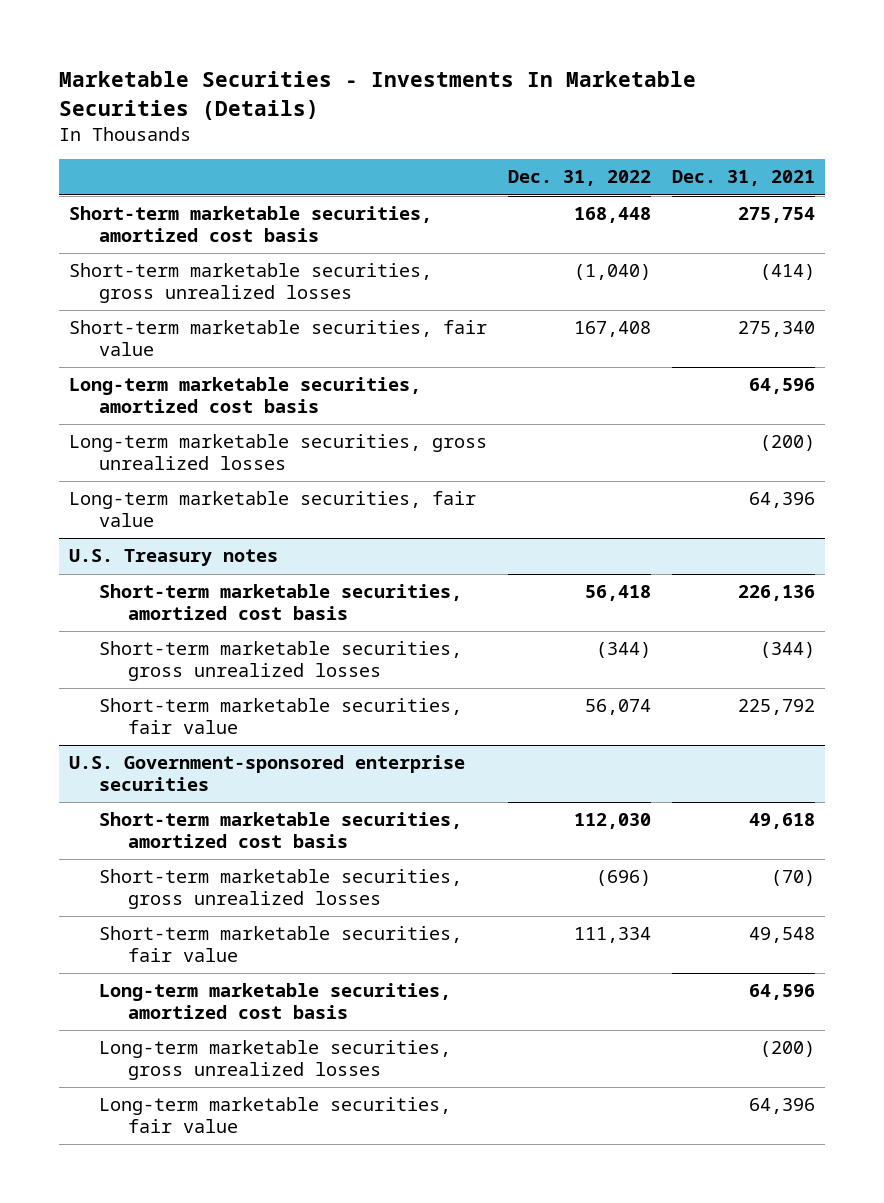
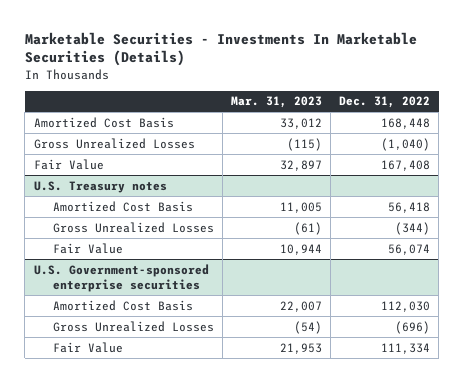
[671,170,815,187] Dec. 31, 2021 -> none
none -> [231,96,323,109] Mar. 31, 2023
[69,377,422,413] Long-term marketable securities, amortized cost basis -> none
[69,434,488,470] Long-term marketable securities, gross unrealized losses -> none
[69,491,477,527] Long-term marketable securities, fair value -> none
[69,206,433,242] Short-term marketable securities, amortized cost basis -> [33,116,174,128] Amortized Cost Basis
[69,263,433,303] Short-term marketable securities, gross unrealized losses -> [33,137,195,149] Gross Unrealized Losses
[69,320,488,356] Short-term marketable securities, fair value -> [33,158,104,170] Fair Value
[98,584,462,620] Short-term marketable securities, amortized cost basis -> [52,200,193,212] Amortized Cost Basis
[98,641,462,681] Short-term marketable securities, gross unrealized losses -> [52,221,214,233] Gross Unrealized Losses
[98,698,462,734] Short-term marketable securities, fair value -> [52,242,123,254] Fair Value
[98,983,451,1019] Long-term marketable securities, amortized cost basis -> none
[98,1040,451,1080] Long-term marketable securities, gross unrealized losses -> none
[98,1097,451,1133] Long-term marketable securities, fair value -> none
[98,812,462,848] Short-term marketable securities, amortized cost basis -> [52,299,193,311] Amortized Cost Basis
[98,869,462,909] Short-term marketable securities, gross unrealized losses -> [52,320,214,332] Gross Unrealized Losses
[98,926,462,962] Short-term marketable securities, fair value -> [52,341,123,353] Fair Value

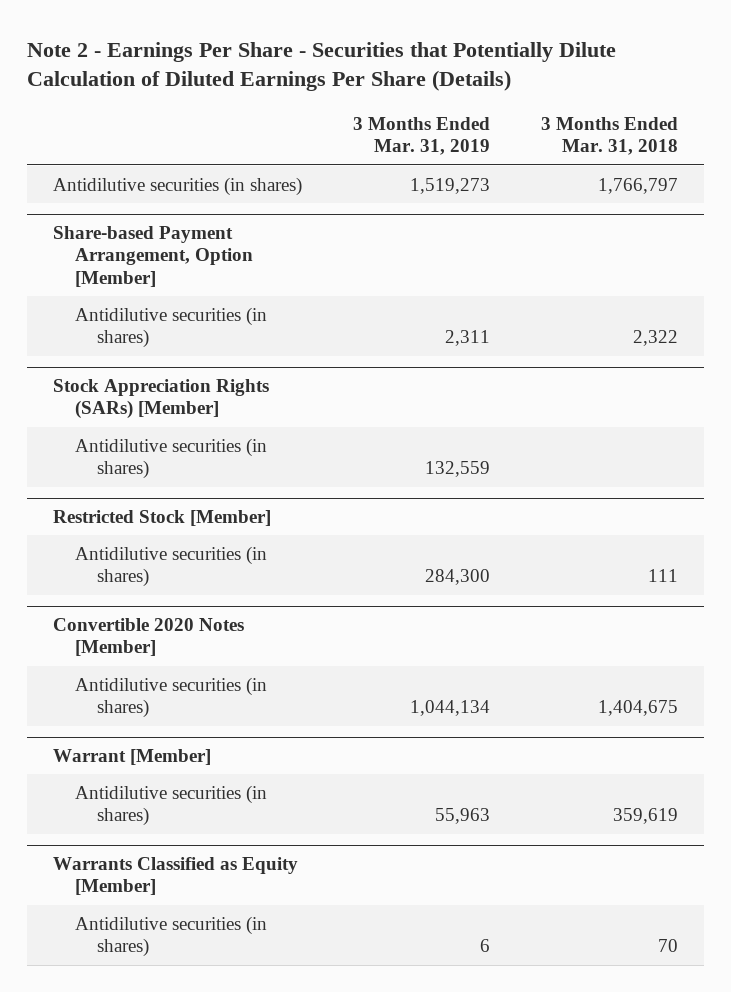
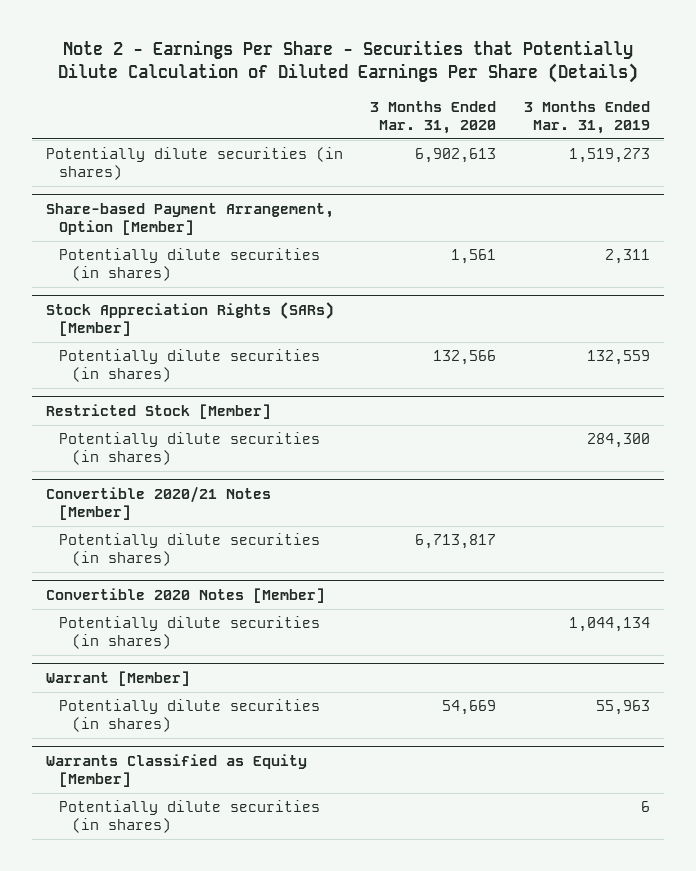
[541,116,679,156] 3 Months Ended Mar. 31, 2018 -> none
none -> [370,101,497,134] 3 Months Ended Mar. 31, 2020
[52,176,302,196] Antidilutive securities (in shares) -> [45,147,343,180] Potentially dilute securities (in shares)
[75,306,268,349] Antidilutive securities (in shares) -> [58,248,320,281] Potentially dilute securities (in shares)
[75,437,268,480] Antidilutive securities (in shares) -> [58,349,320,382] Potentially dilute securities (in shares)
[75,545,268,588] Antidilutive securities (in shares) -> [58,432,320,465] Potentially dilute securities (in shares)
none -> [45,486,271,520] Convertible 2020/21 Notes [Member]
none -> [58,533,320,566] Potentially dilute securities (in shares)
[75,676,268,719] Antidilutive securities (in shares) -> [58,616,320,649] Potentially dilute securities (in shares)
[75,784,268,827] Antidilutive securities (in shares) -> [58,699,320,732] Potentially dilute securities (in shares)
[75,915,268,958] Antidilutive securities (in shares) -> [58,800,320,833] Potentially dilute securities (in shares)

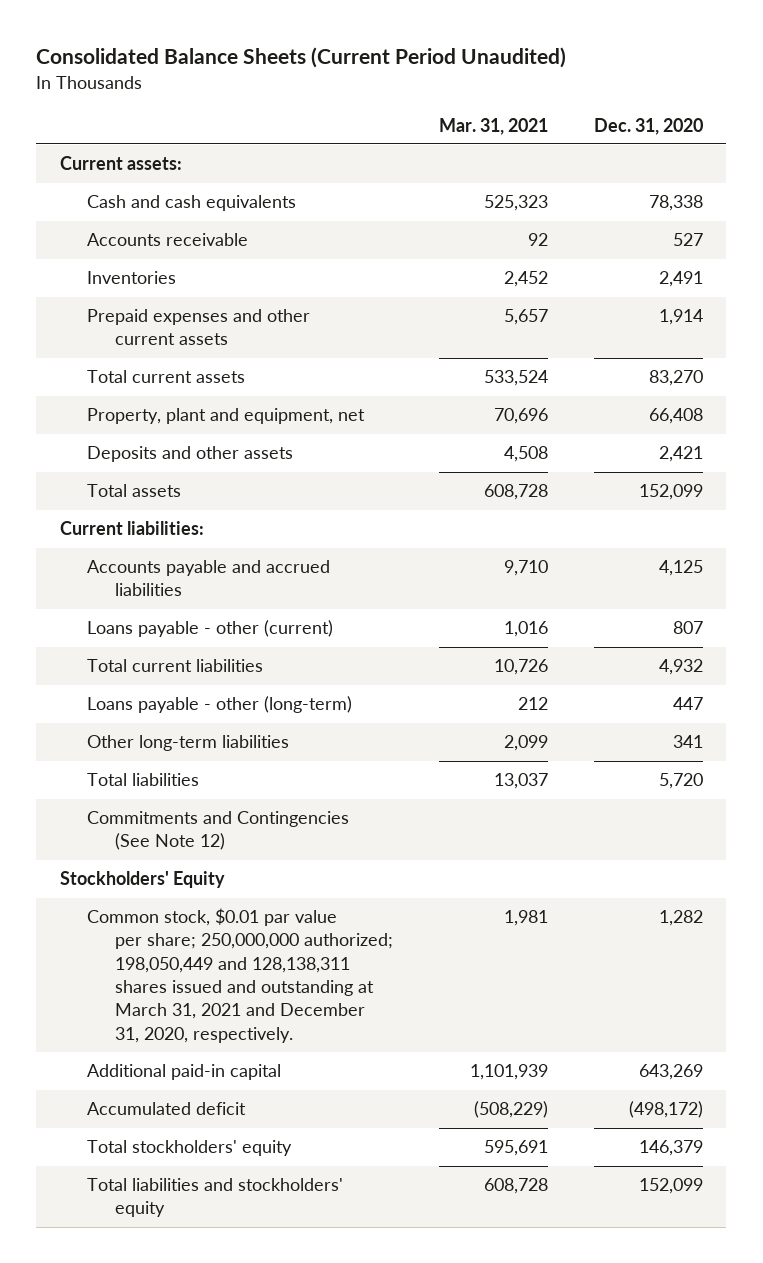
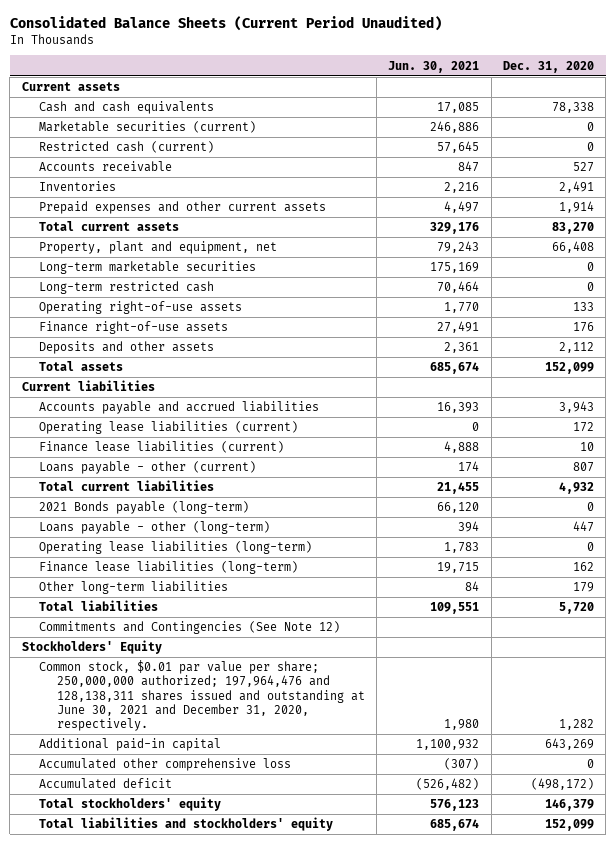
[438,117,548,135] Mar. 31, 2021 -> none
none -> [388,60,480,73] Jun. 30, 2021
[59,156,182,171] Current assets: -> [21,82,120,92] Current assets
none -> [39,121,257,134] Marketable securities (current)
none -> [39,141,215,154] Restricted cash (current)
none -> [39,261,257,275] Long-term marketable securities
none -> [39,281,215,295] Long-term restricted cash
none -> [39,301,243,315] Operating right-of-use assets
none -> [39,321,229,335] Finance right-of-use assets
[659,446,704,463] 2,421 -> [559,342,595,354] 2,112
[59,521,204,536] Current liabilities: -> [21,380,155,392] Current liabilities
[659,560,704,577] 4,125 -> [559,401,595,414] 3,943
none -> [39,421,299,435] Operating lease liabilities (current)
none -> [39,441,285,454] Finance lease liabilities (current)
none -> [39,501,250,515] 2021 Bonds payable (long-term)
none -> [39,541,313,555] Operating lease liabilities (long-term)
none -> [39,561,299,575] Finance lease liabilities (long-term)
[673,735,704,749] 341 -> [573,582,595,593] 179
[87,908,393,1043] Common stock, $0.01 par value per share; 250,000,000 authorized; 198,050,449 and 128,138,311 shares issued and outstanding at March 31, 2021 and December 31, 2020, respectively. -> [39,660,365,732] Common stock, $0.01 par value per share; 250,000,000 authorized; 197,964,476 and 128,138,311 shares issued and outstanding at June 30, 2021 and December 31, 2020, respectively.
none -> [39,758,292,772] Accumulated other comprehensive loss

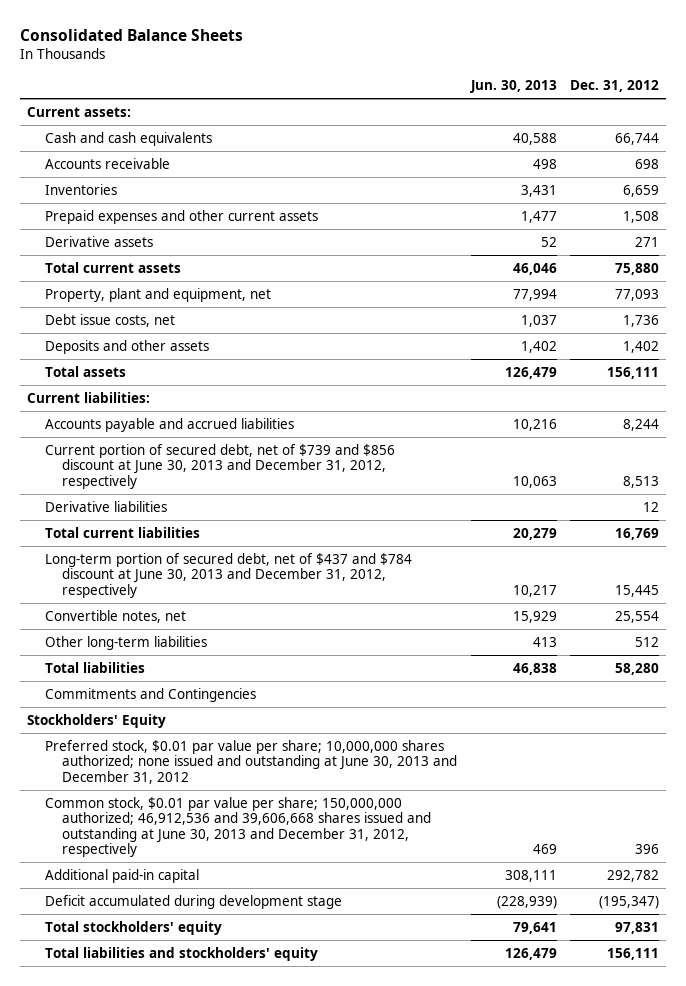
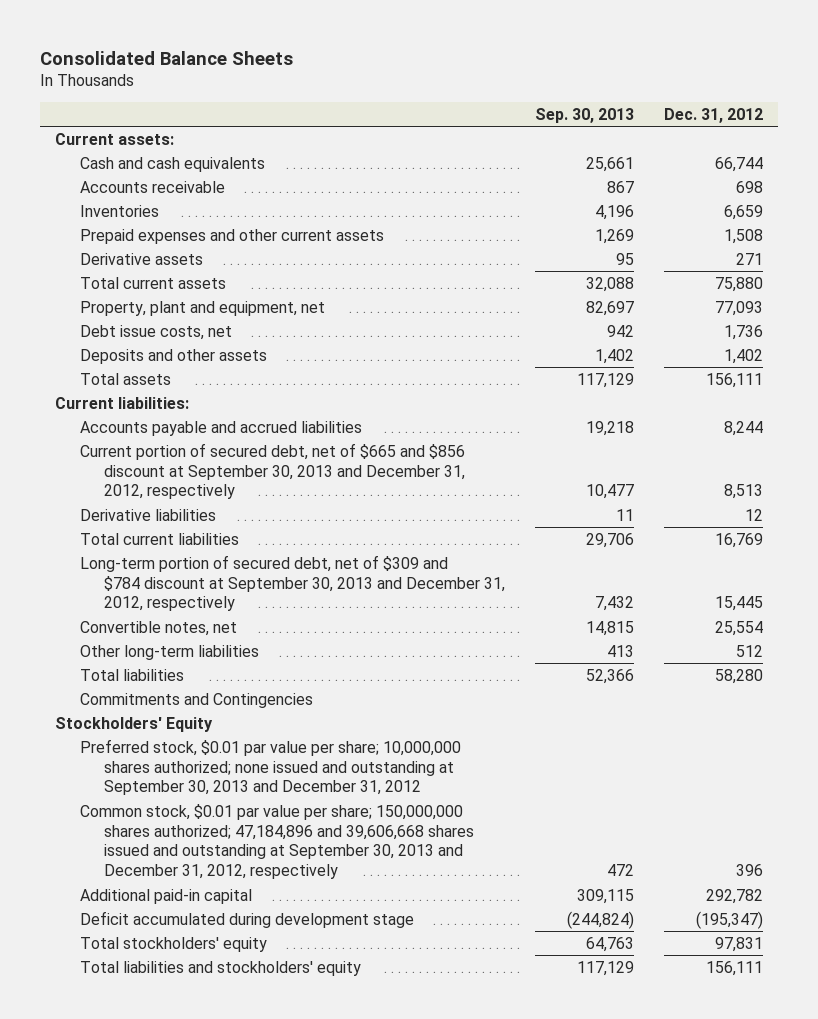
[469,80,557,94] Jun. 30, 2013 -> none
none -> [534,107,634,123] Sep. 30, 2013
[44,443,395,489] Current portion of secured debt, net of $739 and $856 discount at June 30, 2013 and December 31, 2012, respectively -> [79,442,466,500] Current portion of secured debt, net of $665 and $856 discount at September 30, 2013 and December 31, 2012, respectively
[44,552,412,598] Long-term portion of secured debt, net of $437 and $784 discount at June 30, 2013 and December 31, 2012, respectively -> [79,554,506,612] Long-term portion of secured debt, net of $309 and $784 discount at September 30, 2013 and December 31, 2012, respectively
[44,739,458,784] Preferred stock, $0.01 par value per share; 10,000,000 shares authorized; none issued and outstanding at June 30, 2013 and December 31, 2012 -> [79,738,461,796] Preferred stock, $0.01 par value per share; 10,000,000 shares authorized; none issued and outstanding at September 30, 2013 and December 31, 2012
[44,796,432,858] Common stock, $0.01 par value per share; 150,000,000 authorized; 46,912,536 and 39,606,668 shares issued and outstanding at June 30, 2013 and December 31, 2012, respectively -> [79,803,475,880] Common stock, $0.01 par value per share; 150,000,000 shares authorized; 47,184,896 and 39,606,668 shares issued and outstanding at September 30, 2013 and December 31, 2012, respectively

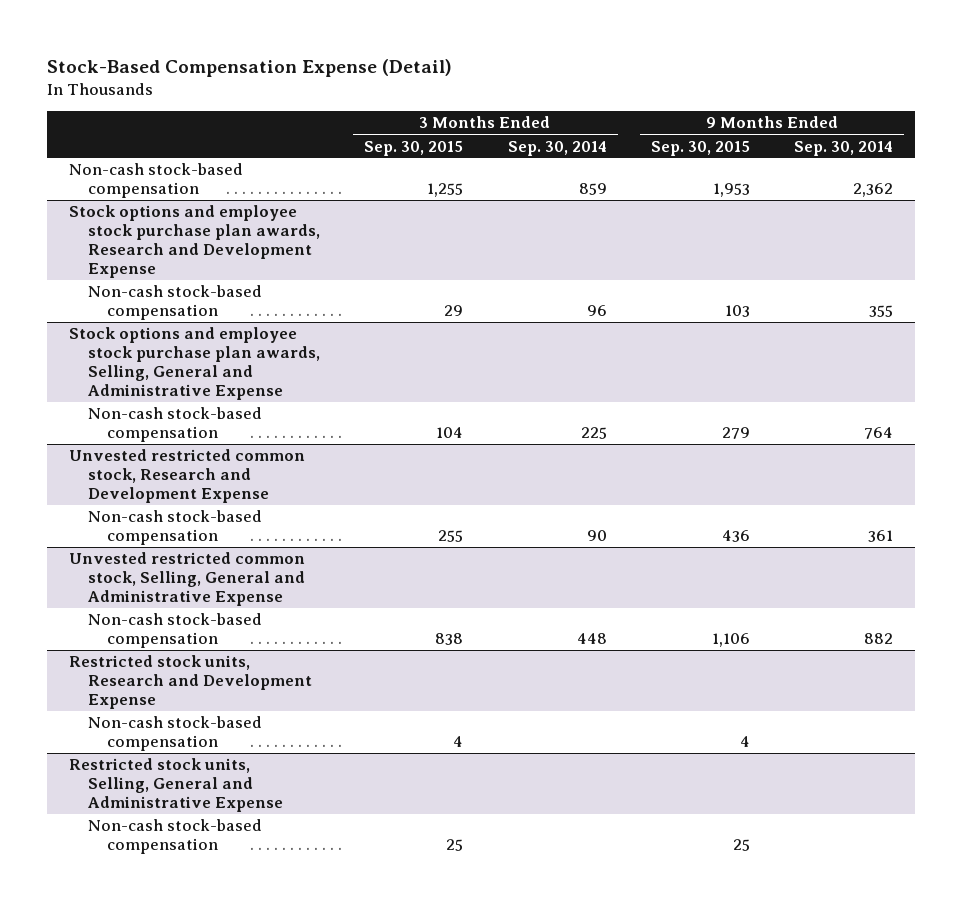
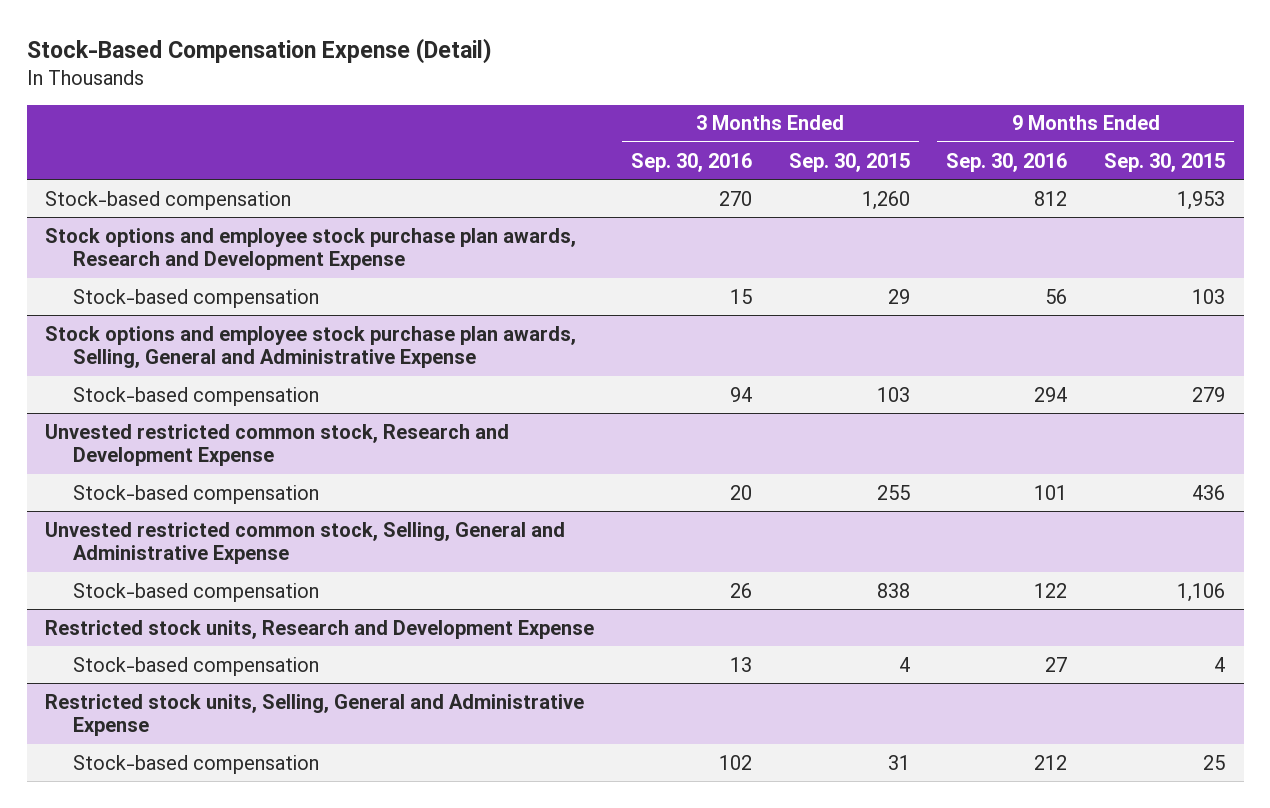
[507,140,607,156] Sep. 30, 2014 -> none
[793,140,893,156] Sep. 30, 2014 -> none
none -> [630,152,752,172] Sep. 30, 2016
none -> [946,152,1068,172] Sep. 30, 2016
[69,163,244,199] Non-cash stock-based compensation -> [45,190,292,210] Stock-based compensation
[427,183,464,198] 1,255 -> [861,190,910,210] 1,260
[88,285,263,321] Non-cash stock-based compensation -> [72,288,319,308] Stock-based compensation
[88,407,263,443] Non-cash stock-based compensation -> [72,386,319,406] Stock-based compensation
[436,427,464,439] 104 -> [876,386,910,402] 103
[88,510,263,546] Non-cash stock-based compensation -> [72,484,319,504] Stock-based compensation
[88,613,263,649] Non-cash stock-based compensation -> [72,582,319,602] Stock-based compensation
[88,716,263,752] Non-cash stock-based compensation -> [72,656,319,676] Stock-based compensation
[88,819,263,855] Non-cash stock-based compensation -> [72,754,319,774] Stock-based compensation
[446,839,464,852] 25 -> [887,754,910,770] 31

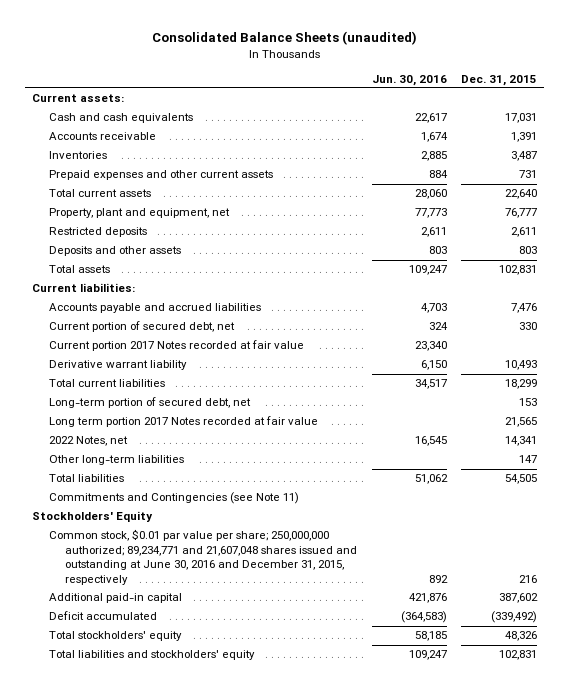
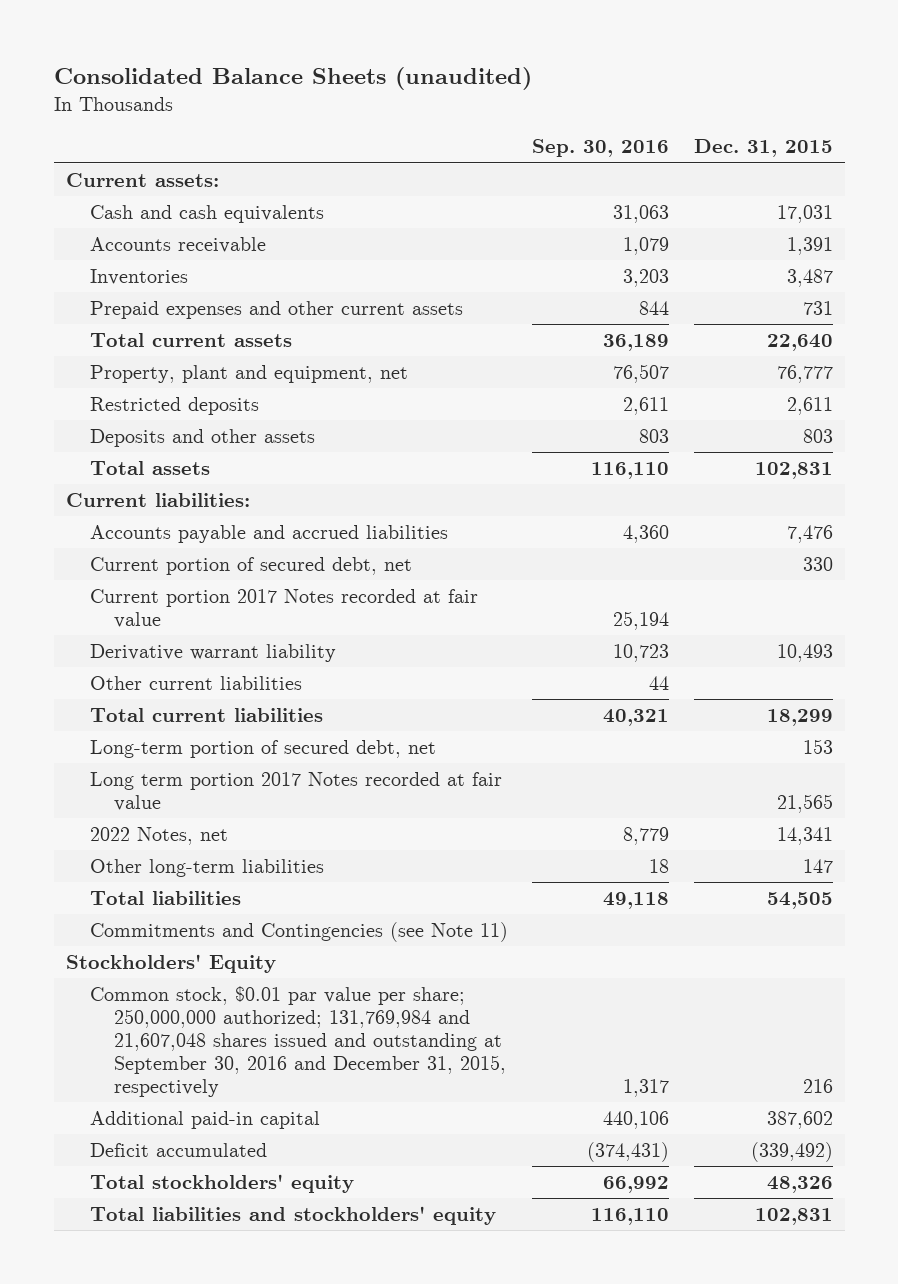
[371,74,447,86] Jun. 30, 2016 -> none
none -> [532,139,670,158] Sep. 30, 2016
none -> [89,675,302,690] Other current liabilities
[48,529,358,585] Common stock, $0.01 par value per share; 250,000,000 authorized; 89,234,771 and 21,607,048 shares issued and outstanding at June 30, 2016 and December 31, 2015, respectively -> [89,985,507,1097] Common stock, $0.01 par value per share; 250,000,000 authorized; 131,769,984 and 21,607,048 shares issued and outstanding at September 30, 2016 and December 31, 2015, respectively

